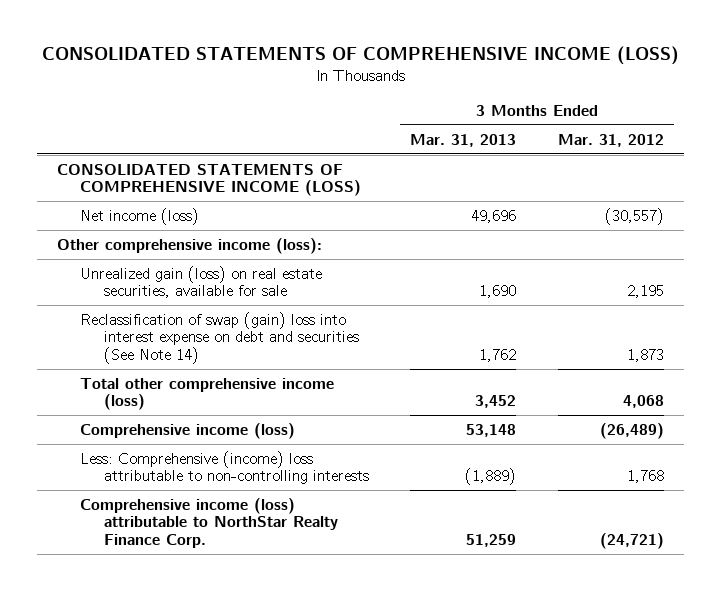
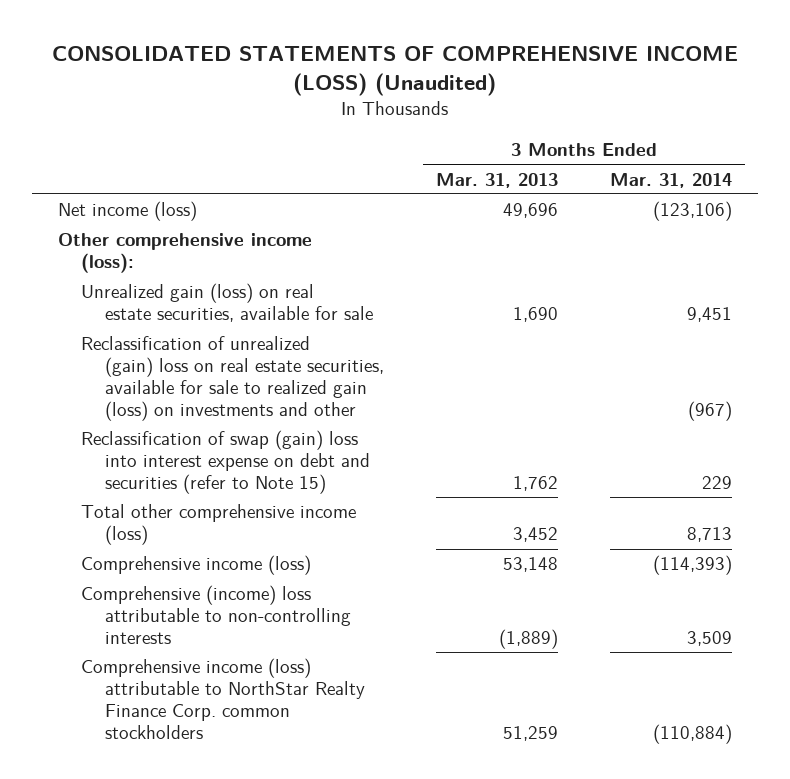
[41,46,679,66] CONSOLIDATED STATEMENTS OF COMPREHENSIVE INCOME (LOSS) -> [51,45,738,97] CONSOLIDATED STATEMENTS OF COMPREHENSIVE INCOME (LOSS) (Unaudited)
[557,133,664,147] Mar. 31, 2012 -> none
none -> [610,172,733,188] Mar. 31, 2014
[57,163,362,197] CONSOLIDATED STATEMENTS OF COMPREHENSIVE INCOME (LOSS) -> none
none -> [81,336,384,421] Reclassification of unrealized (gain) loss on real estate securities, available for sale to realized gain (loss) on investments and other
[80,311,359,364] Reclassification of swap (gain) loss into interest expense on debt and securities (See Note 14) -> [81,430,370,494] Reclassification of swap (gain) loss into interest expense on debt and securities (refer to Note 15)
[80,450,369,485] Less: Comprehensive (income) loss attributable to non-controlling interests -> [81,585,351,644] Comprehensive (income) loss attributable to non-controlling interests
[80,497,338,548] Comprehensive income (loss) attributable to NorthStar Realty Finance Corp. -> [81,658,365,739] Comprehensive income (loss) attributable to NorthStar Realty Finance Corp. common stockholders

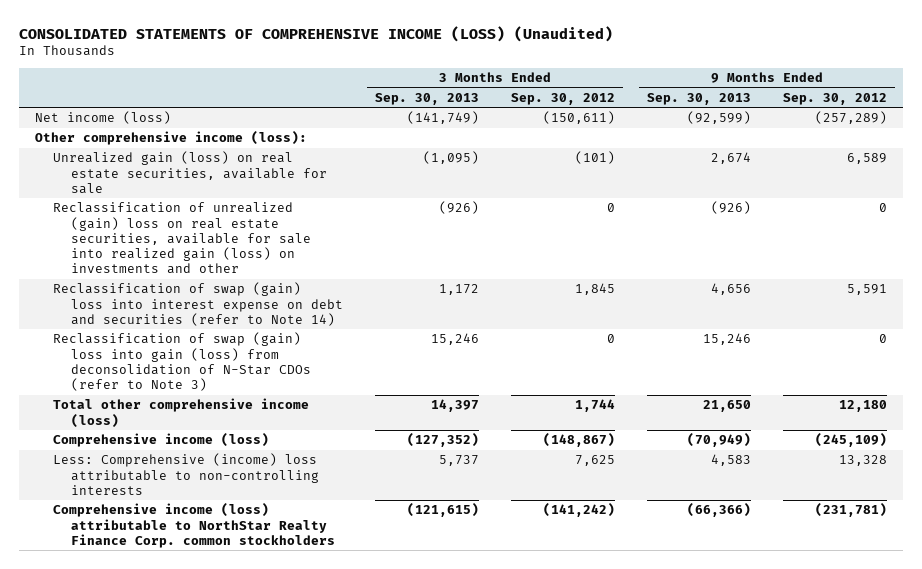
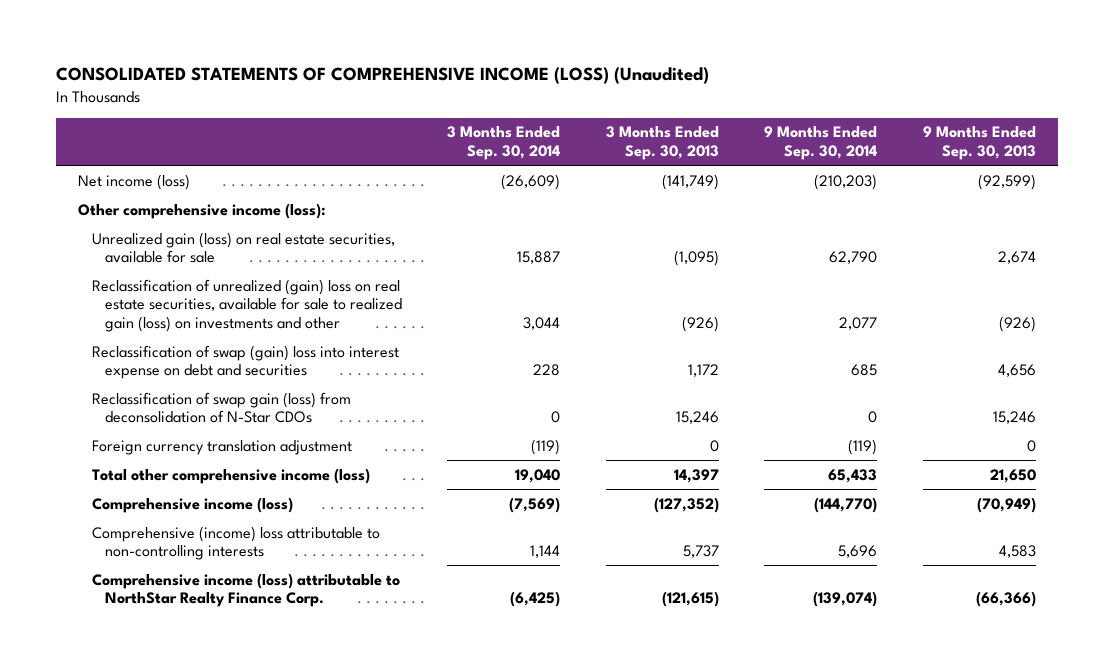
[511,92,616,105] Sep. 30, 2012 -> none
[782,92,887,105] Sep. 30, 2012 -> none
none -> [447,126,561,161] 3 Months Ended Sep. 30, 2014
none -> [764,126,878,161] 9 Months Ended Sep. 30, 2014
[53,202,312,275] Reclassification of unrealized (gain) loss on real estate securities, available for sale into realized gain (loss) on investments and other -> [91,278,403,333] Reclassification of unrealized (gain) loss on real estate securities, available for sale to realized gain (loss) on investments and other
[53,282,344,326] Reclassification of swap (gain) loss into interest expense on debt and securities (refer to Note 14) -> [91,344,399,380] Reclassification of swap (gain) loss into interest expense on debt and securities
[53,332,312,392] Reclassification of swap (gain) loss into gain (loss) from deconsolidation of N-Star CDOs (refer to Note 3) -> [91,391,351,424] Reclassification of swap gain (loss) from deconsolidation of N-Star CDOs
none -> [91,439,352,455] Foreign currency translation adjustment
[53,453,320,495] Less: Comprehensive (income) loss attributable to non-controlling interests -> [91,525,380,561] Comprehensive (income) loss attributable to non-controlling interests
[53,503,336,548] Comprehensive income (loss) attributable to NorthStar Realty Finance Corp. common stockholders -> [91,572,400,608] Comprehensive income (loss) attributable to NorthStar Realty Finance Corp.

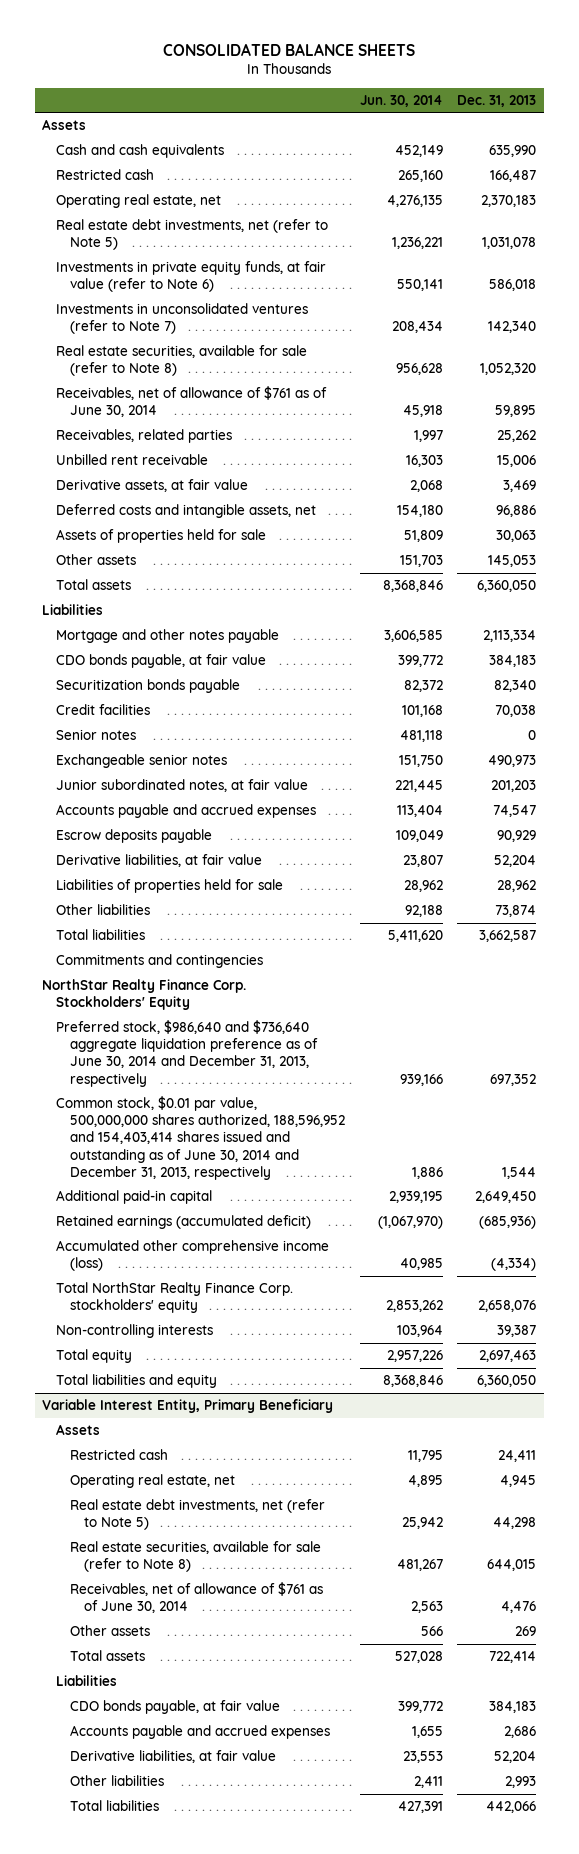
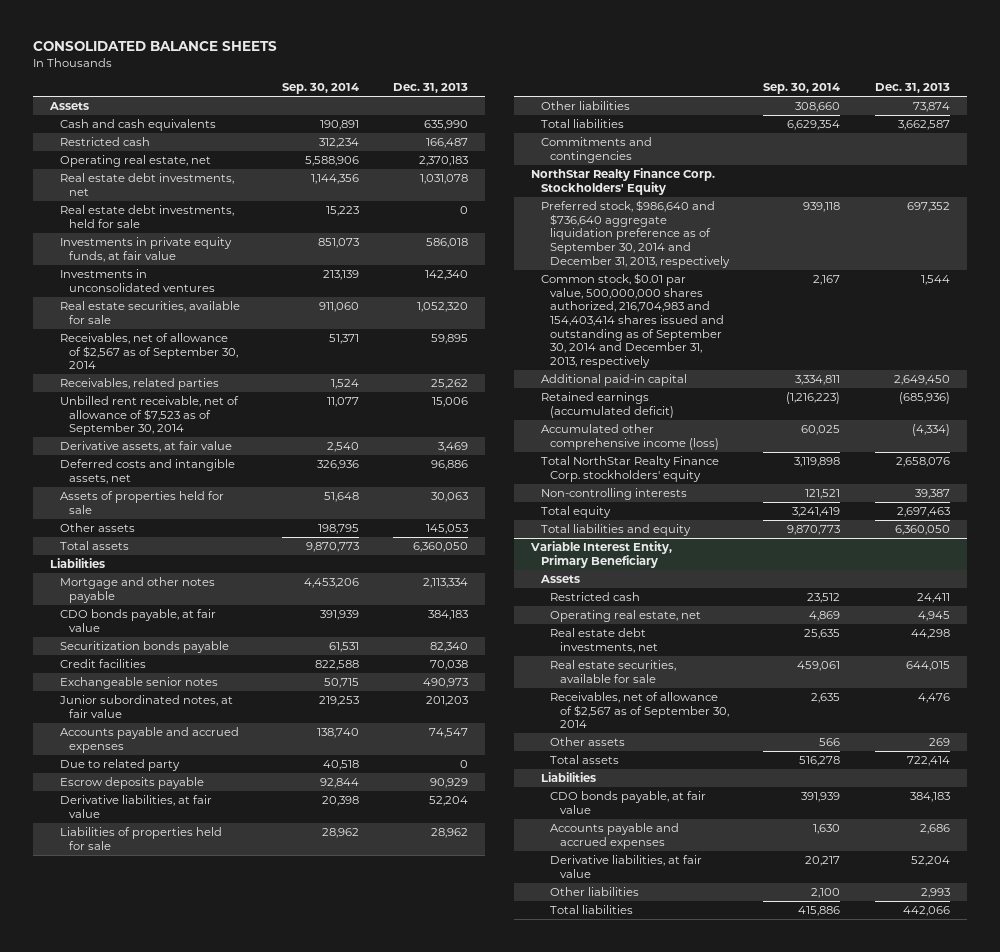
[359,94,443,107] Jun. 30, 2014 -> none
none -> [282,83,360,95] Sep. 30, 2014
[56,219,329,251] Real estate debt investments, net (refer to Note 5) -> [59,173,234,196] Real estate debt investments, net
none -> [59,205,234,228] Real estate debt investments, held for sale
[56,261,327,293] Investments in private equity funds, at fair value (refer to Note 6) -> [59,237,232,262] Investments in private equity funds, at fair value
[56,303,309,335] Investments in unconsolidated ventures (refer to Note 7) -> [59,269,216,292] Investments in unconsolidated ventures
[56,345,308,377] Real estate securities, available for sale (refer to Note 8) -> [59,301,240,324] Real estate securities, available for sale
[56,386,328,418] Receivables, net of allowance of $761 as of June 30, 2014 -> [59,333,239,370] Receivables, net of allowance of $2,567 as of September 30, 2014
[56,454,209,466] Unbilled rent receivable -> [59,396,239,436] Unbilled rent receivable, net of allowance of $7,523 as of September 30, 2014
[56,729,137,741] Senior notes -> none
none -> [59,759,180,772] Due to related party
[56,1020,319,1087] Preferred stock, $986,640 and $736,640 aggregate liquidation preference as of June 30, 2014 and December 31, 2013, respectively -> [540,200,731,268] Preferred stock, $986,640 and $736,640 aggregate liquidation preference as of September 30, 2014 and December 31, 2013, respectively
[56,1096,346,1180] Common stock, $0.01 par value, 500,000,000 shares authorized, 188,596,952 and 154,403,414 shares issued and outstanding as of June 30, 2014 and December 31, 2013, respectively -> [540,273,725,369] Common stock, $0.01 par value, 500,000,000 shares authorized, 216,704,983 and 154,403,414 shares issued and outstanding as of September 30, 2014 and December 31, 2013, respectively
[70,1499,326,1531] Real estate debt investments, net (refer to Note 5) -> [550,628,658,653] Real estate debt investments, net
[70,1541,322,1573] Real estate securities, available for sale (refer to Note 8) -> [550,660,677,683] Real estate securities, available for sale
[70,1582,324,1614] Receivables, net of allowance of $761 as of June 30, 2014 -> [550,692,729,729] Receivables, net of allowance of $2,567 as of September 30, 2014

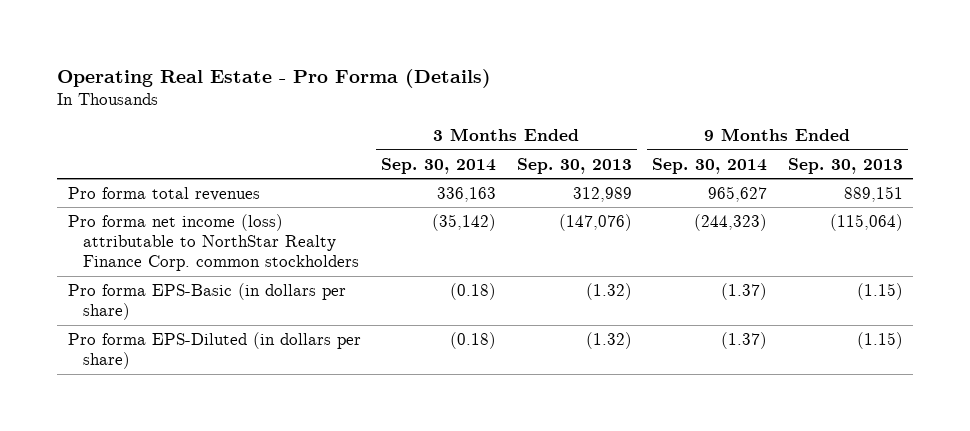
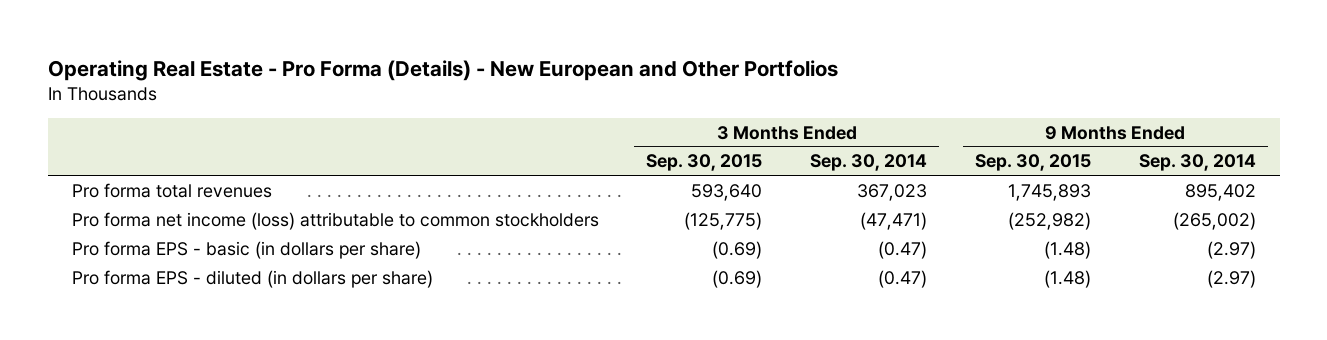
[57,68,492,88] Operating Real Estate - Pro Forma (Details) -> [47,59,838,81] Operating Real Estate - Pro Forma (Details) - New European and Other Portfolios
[516,157,632,174] Sep. 30, 2013 -> none
[787,157,903,174] Sep. 30, 2013 -> none
none -> [646,154,763,172] Sep. 30, 2015
none -> [974,154,1091,172] Sep. 30, 2015
[437,186,497,202] 336,163 -> [857,183,928,201] 367,023
[708,185,768,202] 965,627 -> [1184,183,1256,201] 895,402
[67,213,360,272] Pro forma net income (loss) attributable to NorthStar Realty Finance Corp. common stockholders -> [71,211,599,230] Pro forma net income (loss) attributable to common stockholders
[432,213,497,231] (35,142) -> [860,211,928,230] (47,471)
[694,213,768,231] (244,323) -> [1172,211,1256,230] (265,002)
[67,282,346,320] Pro forma EPS-Basic (in dollars per share) -> [71,240,421,259] Pro forma EPS - basic (in dollars per share)
[450,282,497,300] (0.18) -> [878,240,928,259] (0.47)
[721,282,768,300] (1.37) -> [1206,240,1256,259] (2.97)
[67,331,361,369] Pro forma EPS-Diluted (in dollars per share) -> [71,269,433,288] Pro forma EPS - diluted (in dollars per share)
[450,331,497,349] (0.18) -> [878,269,928,288] (0.47)
[721,331,768,349] (1.37) -> [1206,269,1256,288] (2.97)

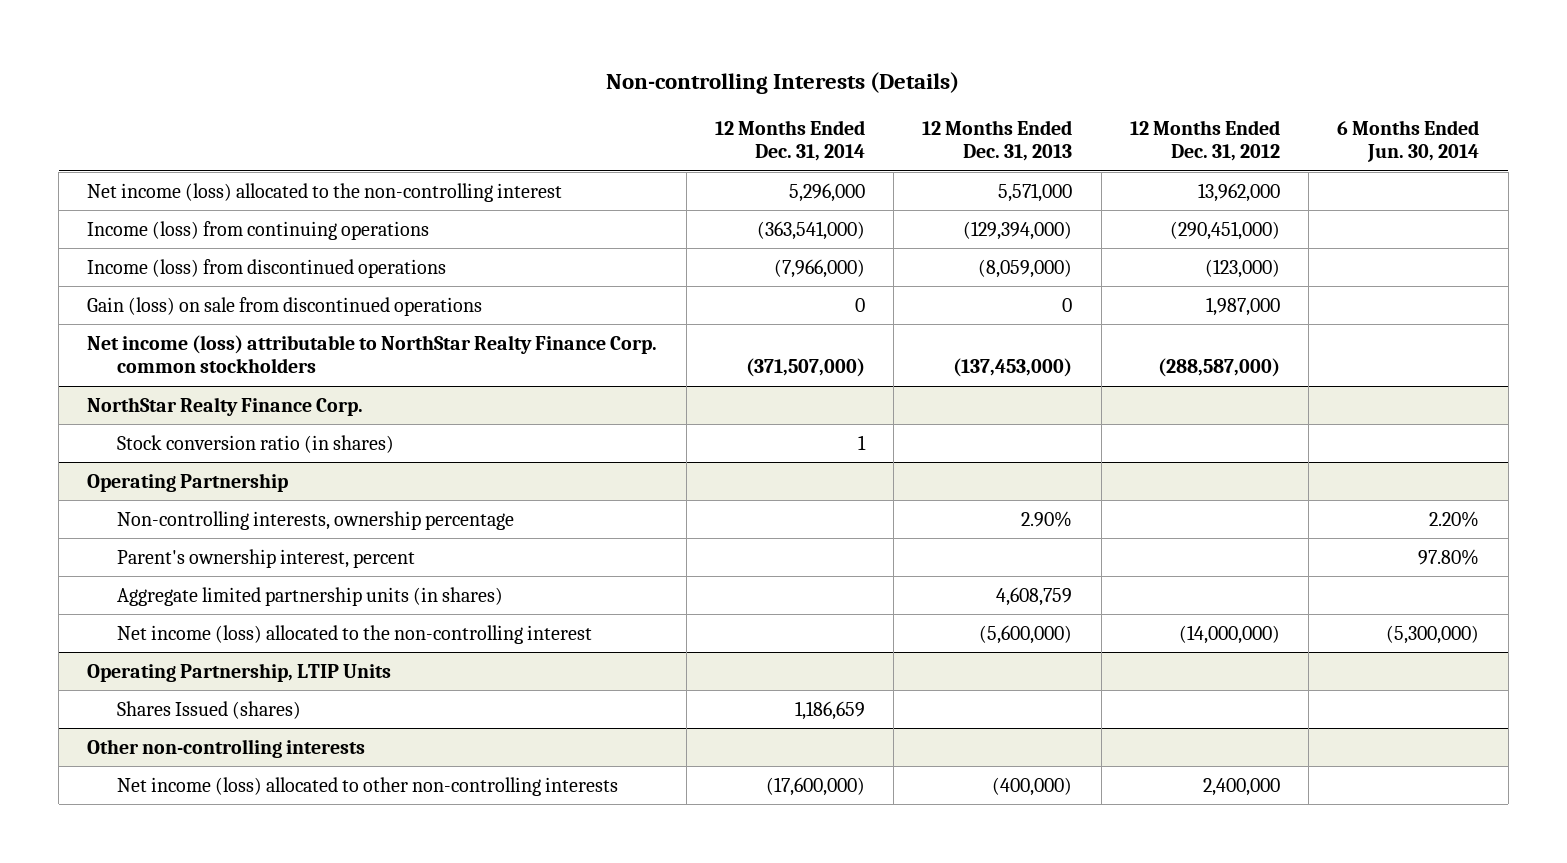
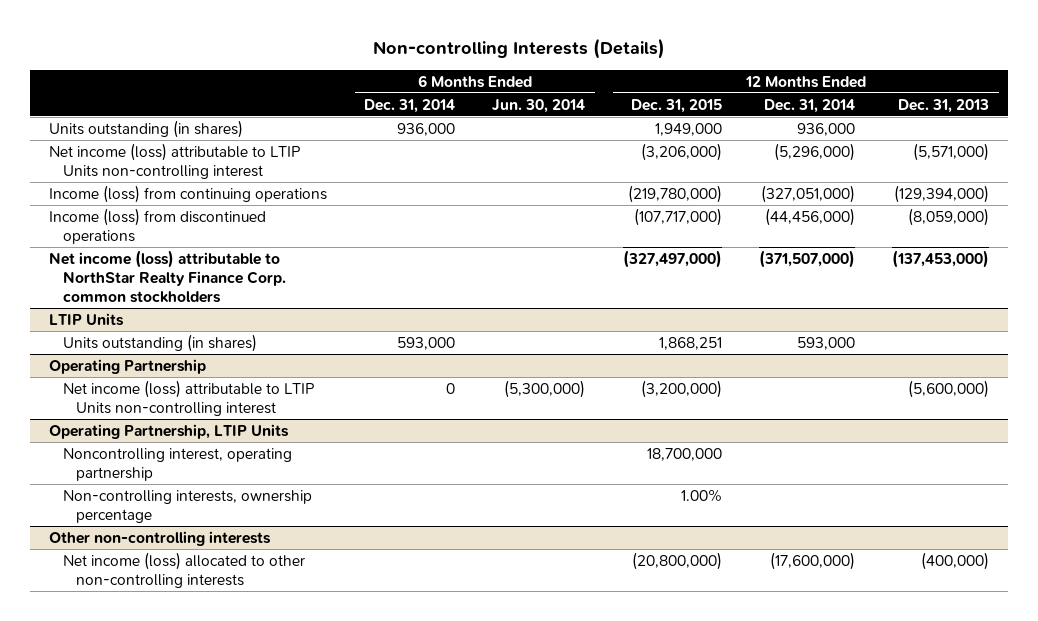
[1129,119,1280,162] 12 Months Ended Dec. 31, 2012 -> none
none -> [364,98,456,113] Dec. 31, 2014
none -> [630,98,722,113] Dec. 31, 2015
[87,296,483,316] Gain (loss) on sale from discontinued operations -> none
none -> [48,119,243,138] Units outstanding (in shares)
[87,182,563,202] Net income (loss) allocated to the non-controlling interest -> [48,142,300,179] Net income (loss) attributable to LTIP Units non-controlling interest
[788,182,865,202] 5,296,000 -> [774,142,856,161] (5,296,000)
[998,182,1073,202] 5,571,000 -> [913,142,990,161] (5,571,000)
[756,220,865,240] (363,541,000) -> [761,184,856,203] (327,051,000)
[773,258,865,278] (7,966,000) -> [765,207,856,226] (44,456,000)
[87,396,364,416] NorthStar Realty Finance Corp. -> none
[117,434,395,453] Stock conversion ratio (in shares) -> none
none -> [48,312,124,326] LTIP Units
none -> [62,333,257,352] Units outstanding (in shares)
[117,510,515,530] Non-controlling interests, ownership percentage -> none
[117,548,416,568] Parent's ownership interest, percent -> none
[117,586,504,606] Aggregate limited partnership units (in shares) -> none
[117,624,593,644] Net income (loss) allocated to the non-controlling interest -> [62,379,314,416] Net income (loss) attributable to LTIP Units non-controlling interest
[117,700,302,719] Shares Issued (shares) -> none
none -> [62,447,292,481] Noncontrolling interest, operating partnership
none -> [62,489,312,523] Non-controlling interests, ownership percentage

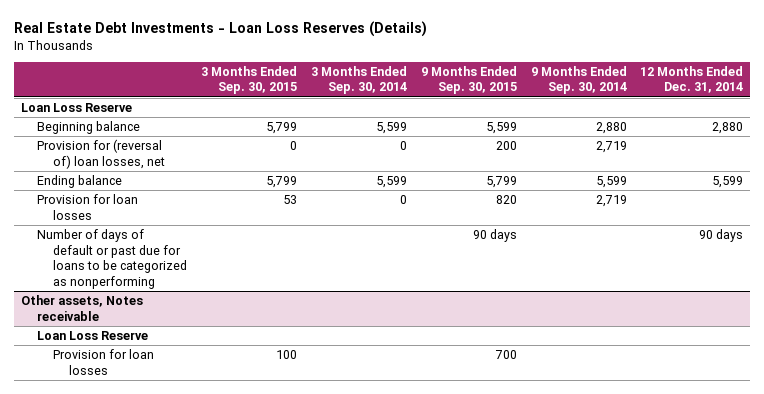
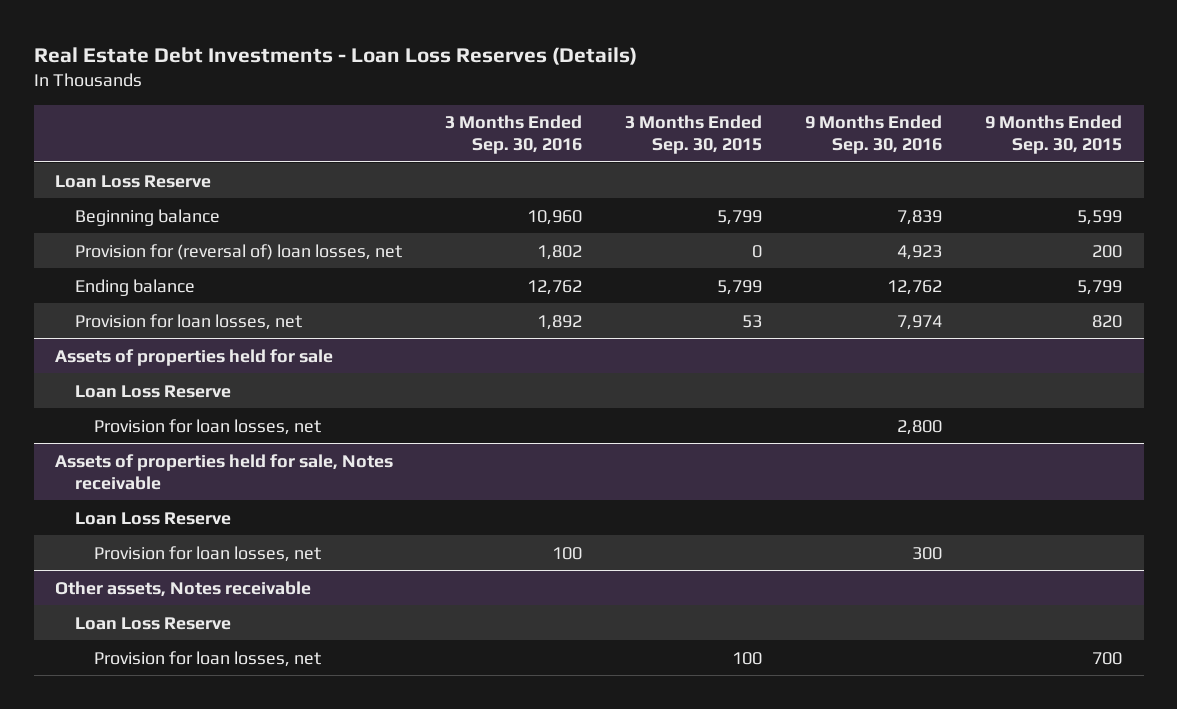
[310,65,407,95] 3 Months Ended Sep. 30, 2014 -> none
[530,65,627,95] 9 Months Ended Sep. 30, 2014 -> none
[640,65,744,94] 12 Months Ended Dec. 31, 2014 -> none
none -> [444,115,582,155] 3 Months Ended Sep. 30, 2016
none -> [805,115,943,155] 9 Months Ended Sep. 30, 2016
[37,228,188,290] Number of days of default or past due for loans to be categorized as nonperforming -> none
[37,193,139,220] Provision for loan losses -> [74,313,302,330] Provision for loan losses, net
none -> [55,348,334,366] Assets of properties held for sale
none -> [74,384,231,398] Loan Loss Reserve
none -> [94,418,322,435] Provision for loan losses, net
none -> [55,453,394,490] Assets of properties held for sale, Notes receivable
none -> [74,511,231,525] Loan Loss Reserve
none -> [94,545,322,562] Provision for loan losses, net
[53,348,155,375] Provision for loan losses -> [94,650,322,667] Provision for loan losses, net

